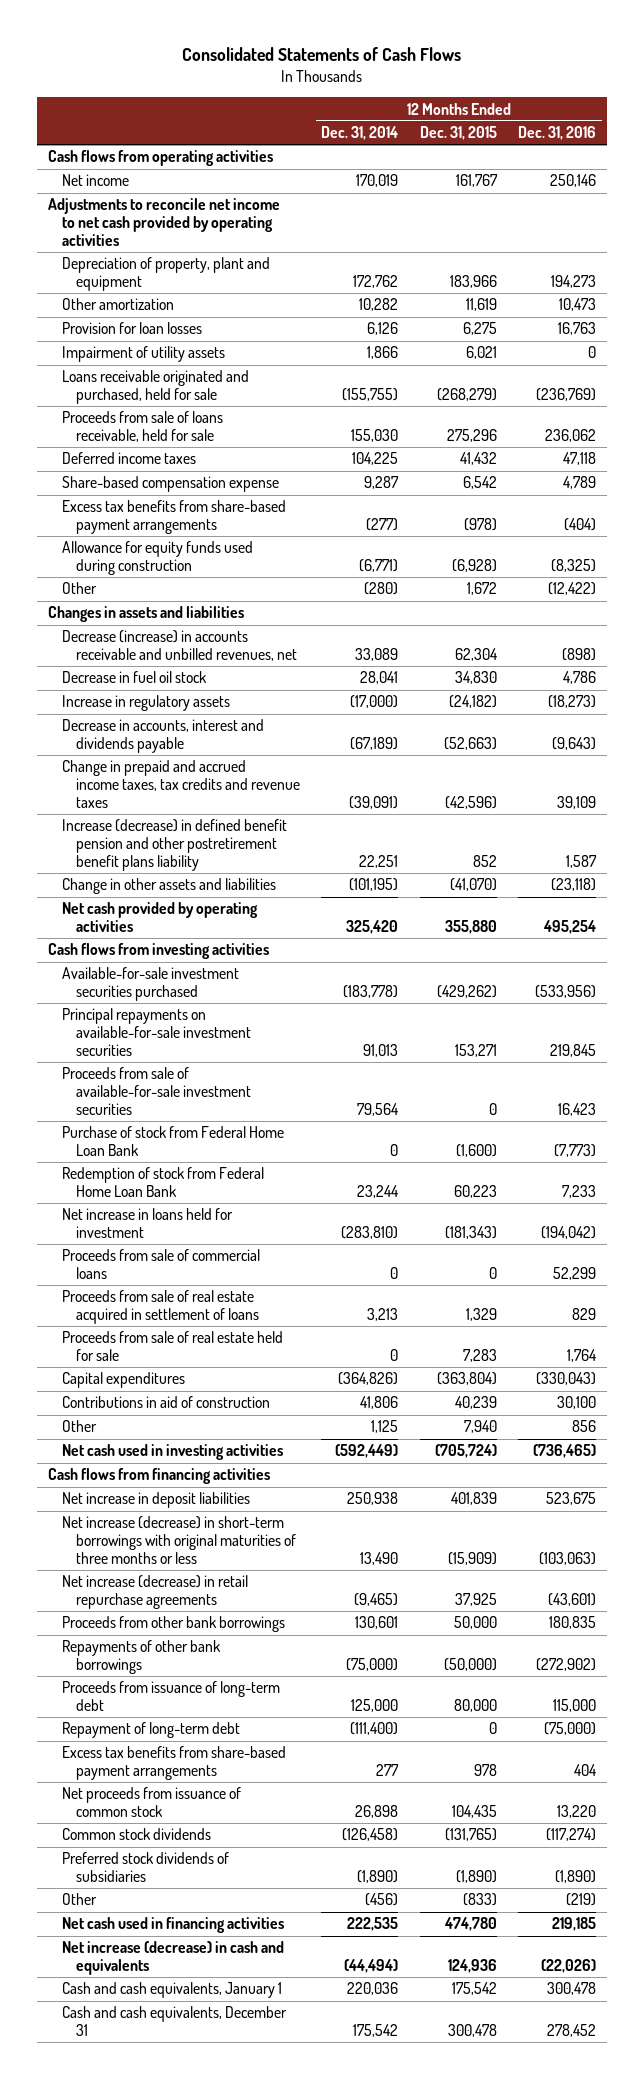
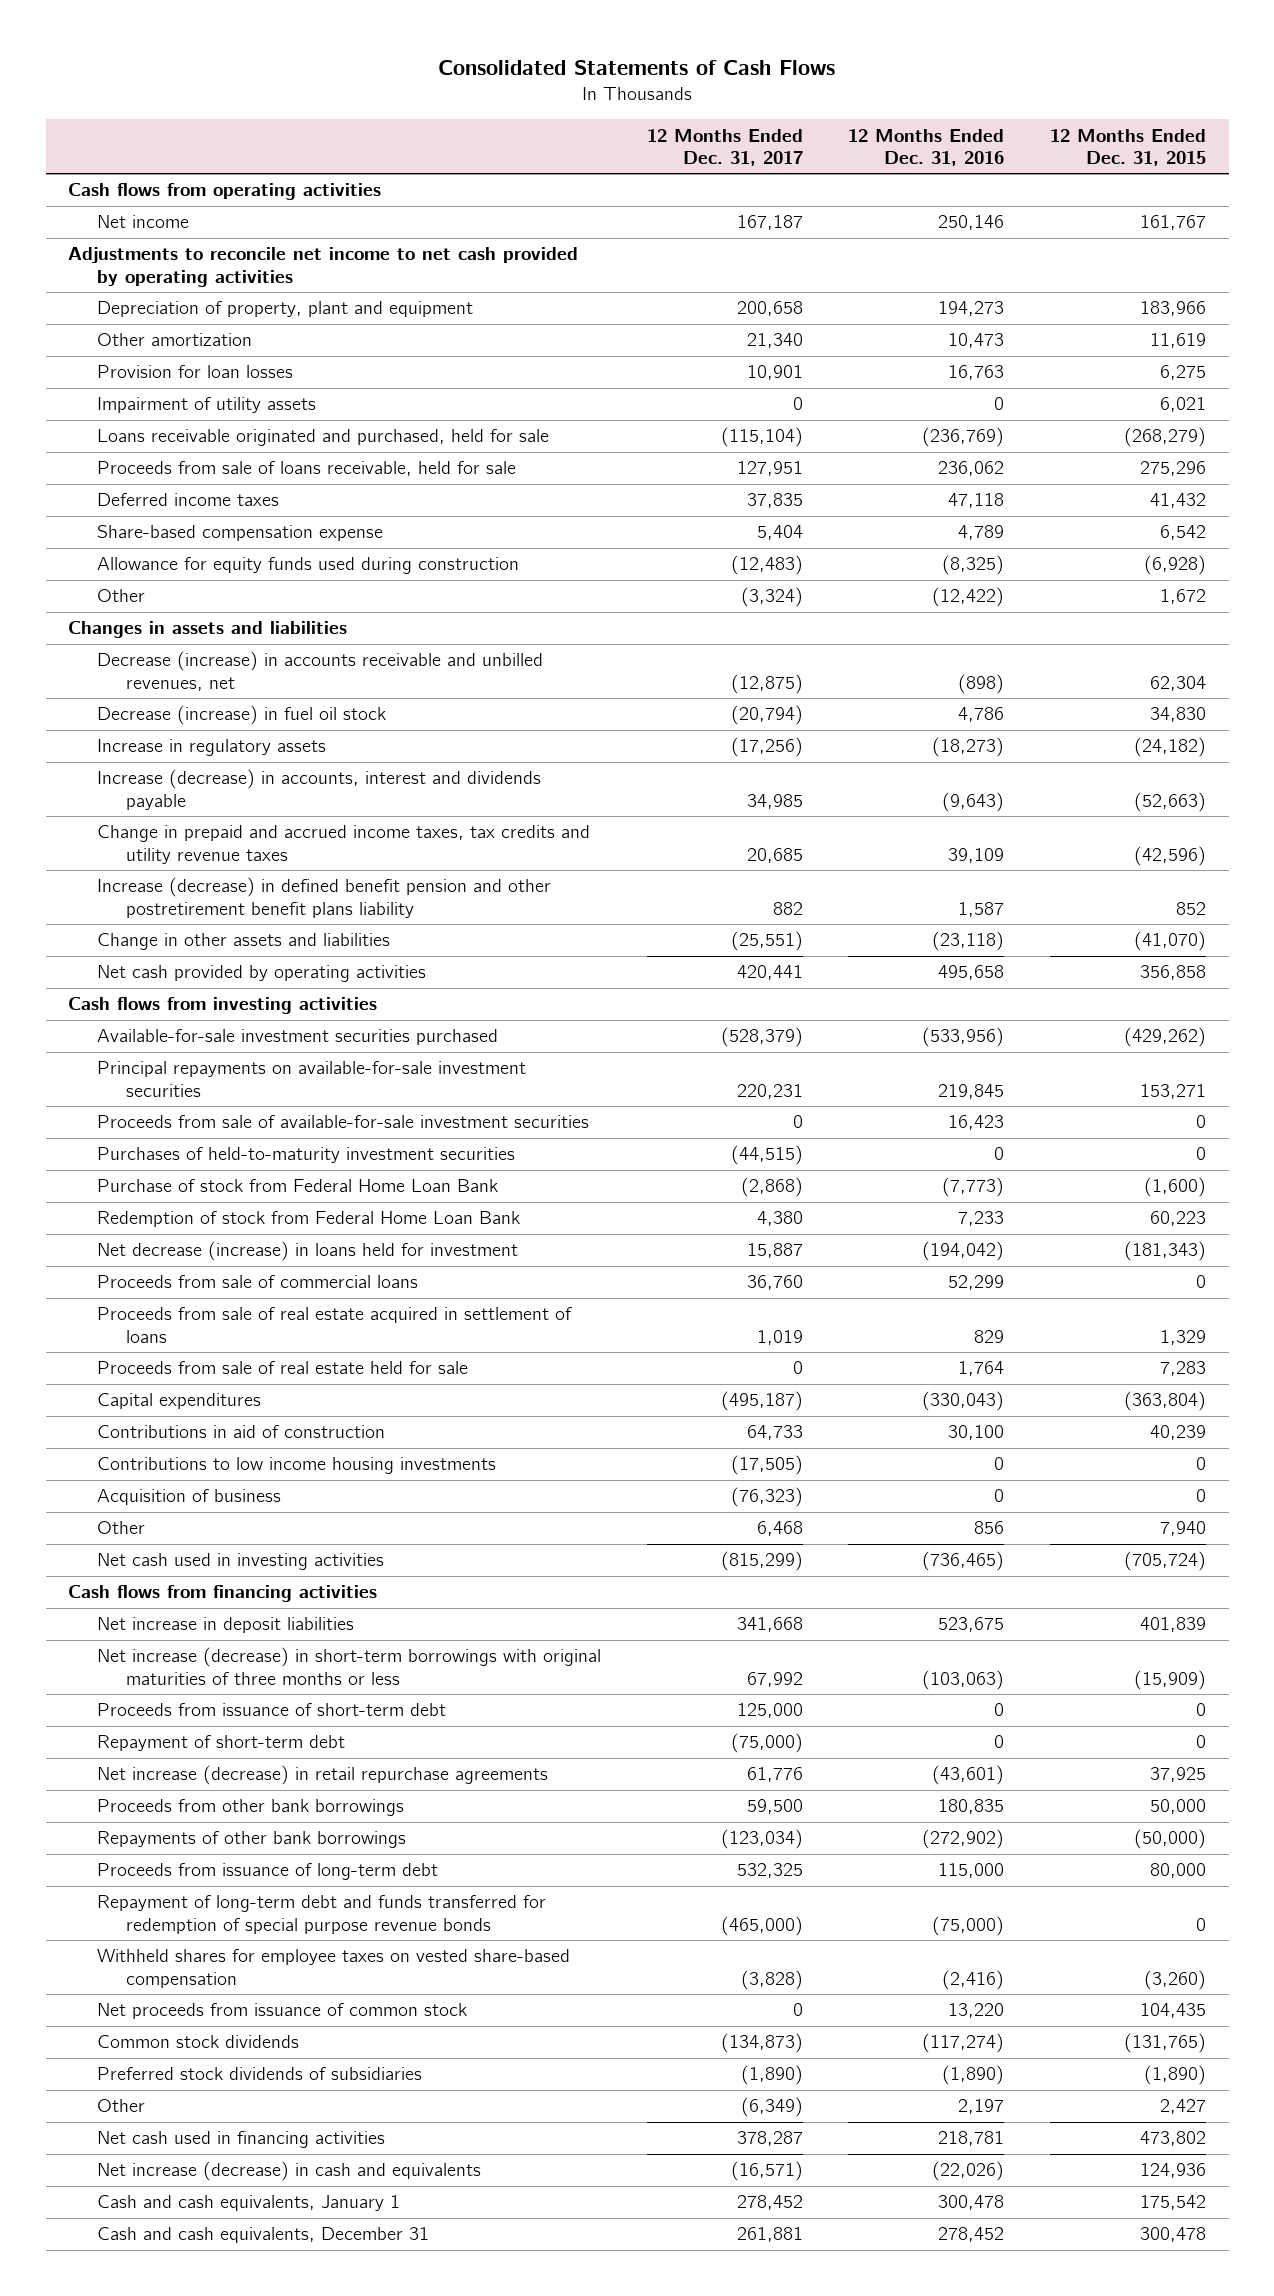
[321,126,399,141] Dec. 31, 2014 -> none
none -> [646,128,803,166] 12 Months Ended Dec. 31, 2017
[61,500,286,535] Excess tax benefits from share-based payment arrangements -> none
[61,671,207,684] Decrease in fuel oil stock -> [97,705,387,726] Decrease (increase) in fuel oil stock
[61,719,264,754] Decrease in accounts, interest and dividends payable -> [97,769,542,810] Increase (decrease) in accounts, interest and dividends payable
[61,760,301,809] Change in prepaid and accrued income taxes, tax credits and revenue taxes -> [97,825,591,864] Change in prepaid and accrued income taxes, tax credits and utility revenue taxes
[444,920,497,935] 355,880 -> [1139,965,1206,981] 356,858
[543,920,597,935] 495,254 -> [938,965,1005,981] 495,658
none -> [97,1147,516,1164] Purchases of held-to-maturity investment securities
[61,1208,233,1239] Net increase in loans held for investment -> [97,1241,519,1262] Net decrease (increase) in loans held for investment
none -> [97,1457,497,1475] Contributions to low income housing investments
none -> [97,1489,282,1506] Acquisition of business
none -> [97,1703,447,1717] Proceeds from issuance of short-term debt
none -> [97,1735,346,1752] Repayment of short-term debt
[61,1722,240,1739] Repayment of long-term debt -> [97,1895,547,1934] Repayment of long-term debt and funds transferred for redemption of special purpose revenue bonds
[61,1746,286,1781] Excess tax benefits from share-based payment arrangements -> [97,1949,571,1988] Withheld shares for employee taxes on vested share-based compensation
[473,1764,497,1777] 978 -> [1143,1969,1206,1990] (3,260)
[574,1764,598,1777] 404 -> [942,1969,1005,1990] (2,416)
[462,1893,497,1907] (833) -> [1159,2099,1206,2115] 2,427
[566,1893,597,1907] (219) -> [958,2099,1005,2115] 2,197
[443,1917,497,1932] 474,780 -> [1139,2131,1206,2147] 473,802
[552,1917,597,1932] 219,185 -> [938,2131,1005,2147] 218,781

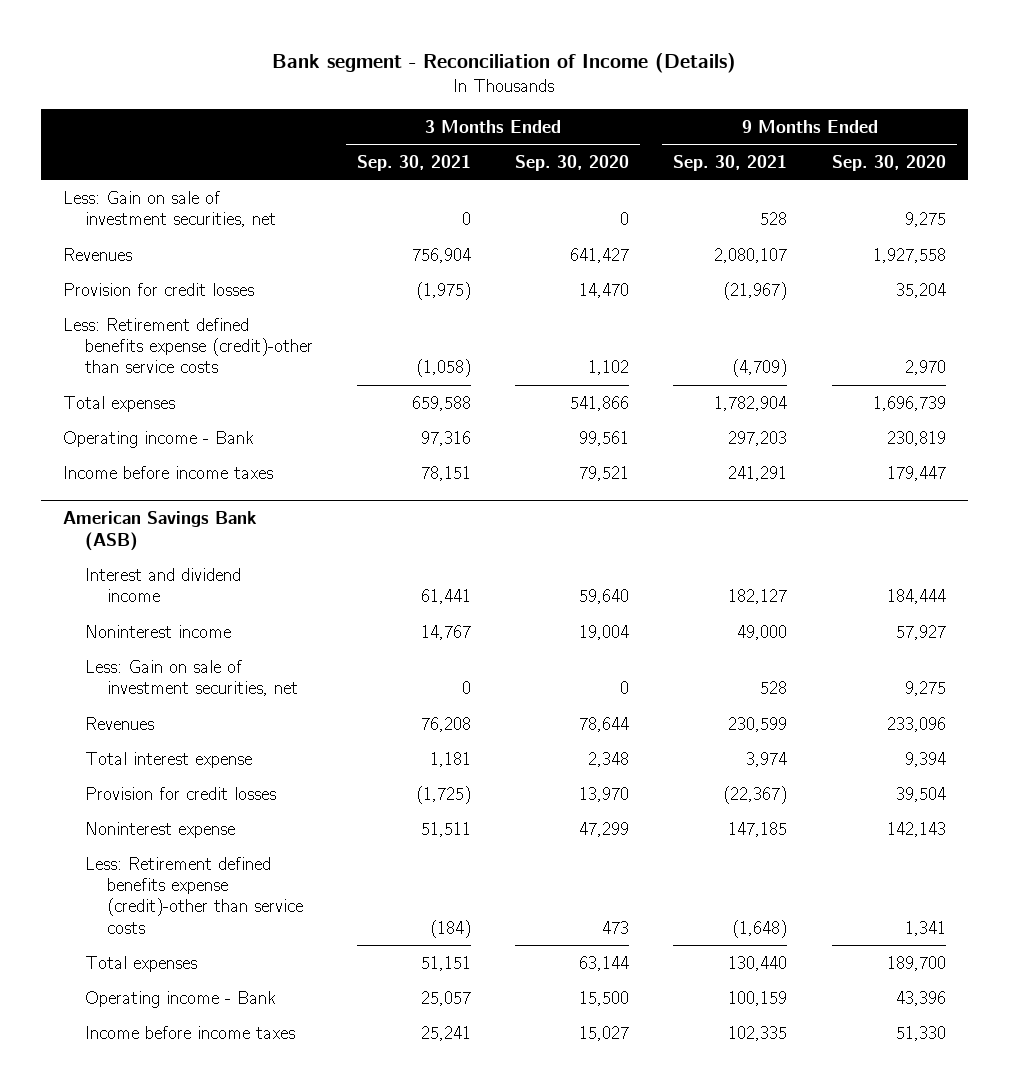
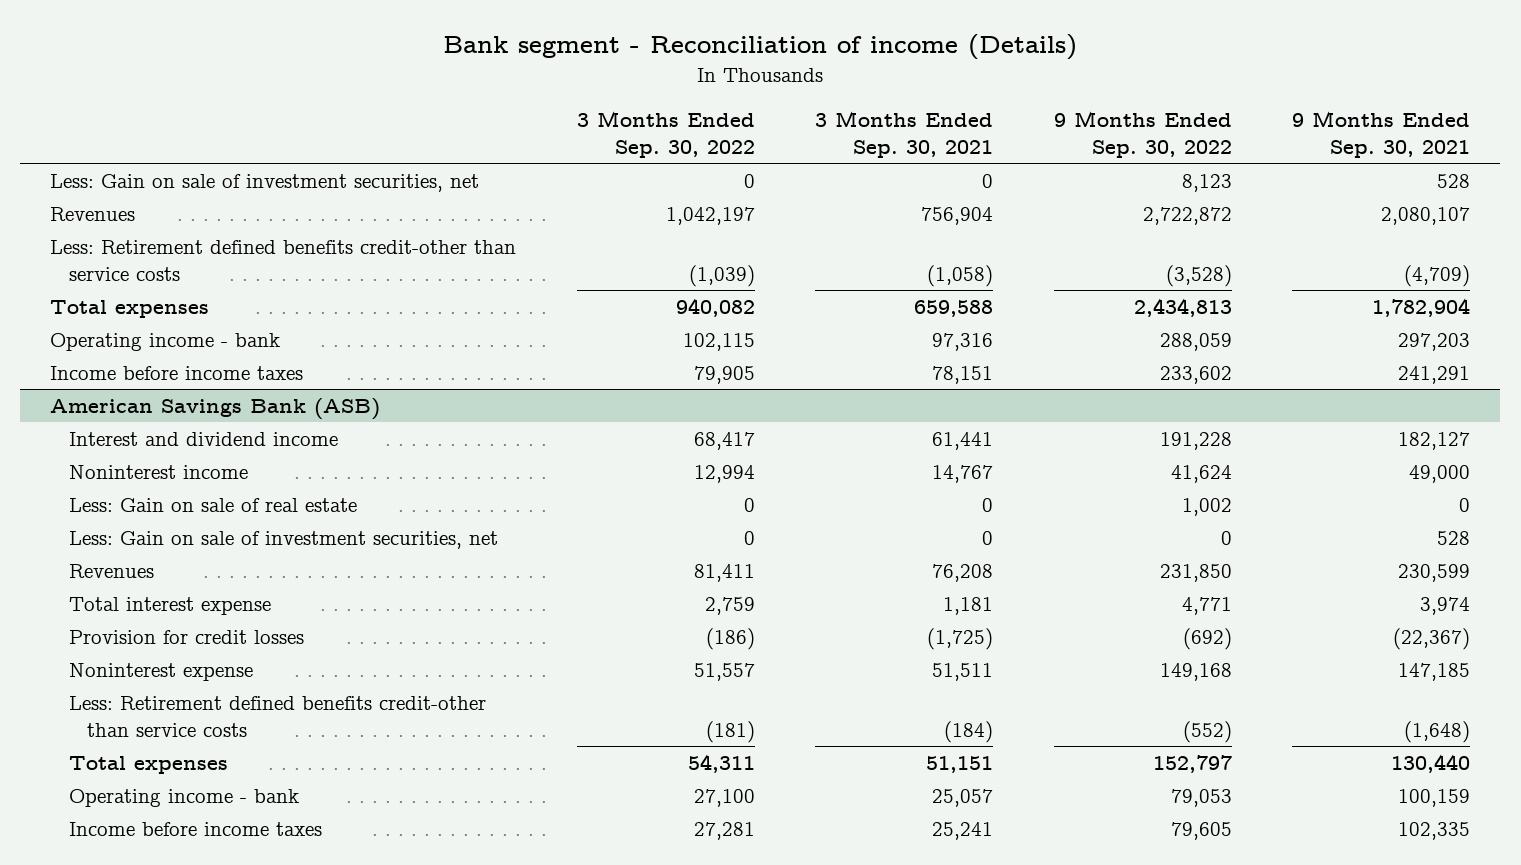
[272,53,737,74] Bank segment - Reconciliation of Income (Details) -> [443,34,1078,61] Bank segment - Reconciliation of income (Details)
[515,154,630,171] Sep. 30, 2020 -> none
[831,154,946,171] Sep. 30, 2020 -> none
none -> [576,110,755,158] 3 Months Ended Sep. 30, 2022
none -> [1053,110,1232,158] 9 Months Ended Sep. 30, 2022
[63,282,255,296] Provision for credit losses -> none
[63,317,314,374] Less: Retirement defined benefits expense (credit)-other than service costs -> [50,239,517,281] Less: Retirement defined benefits credit-other than service costs
[63,430,255,448] Operating income - Bank -> [50,332,281,351] Operating income - bank
none -> [68,497,357,512] Less: Gain on sale of real estate
[85,856,304,934] Less: Retirement defined benefits expense (credit)-other than service costs -> [68,695,486,737] Less: Retirement defined benefits credit-other than service costs
[85,990,277,1008] Operating income - Bank -> [68,788,299,807] Operating income - bank

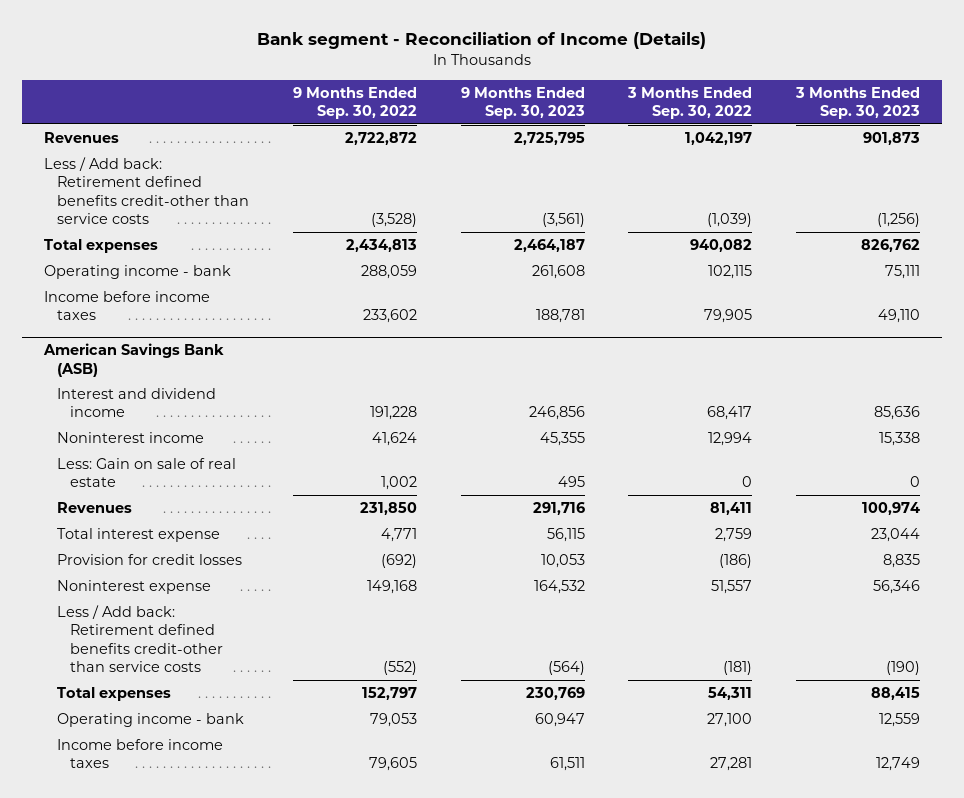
[443,34,1078,61] Bank segment - Reconciliation of income (Details) -> [257,32,707,50] Bank segment - Reconciliation of Income (Details)
[815,110,994,158] 3 Months Ended Sep. 30, 2021 -> none
[1292,110,1471,158] 9 Months Ended Sep. 30, 2021 -> none
none -> [460,86,585,119] 9 Months Ended Sep. 30, 2023
none -> [795,86,921,119] 3 Months Ended Sep. 30, 2023
[50,173,480,192] Less: Gain on sale of investment securities, net -> none
[50,239,517,281] Less: Retirement defined benefits credit-other than service costs -> [44,157,250,225] Less / Add back: Retirement defined benefits credit-other than service costs
[68,530,498,549] Less: Gain on sale of investment securities, net -> none
[68,695,486,737] Less: Retirement defined benefits credit-other than service costs -> [57,605,223,673] Less / Add back: Retirement defined benefits credit-other than service costs

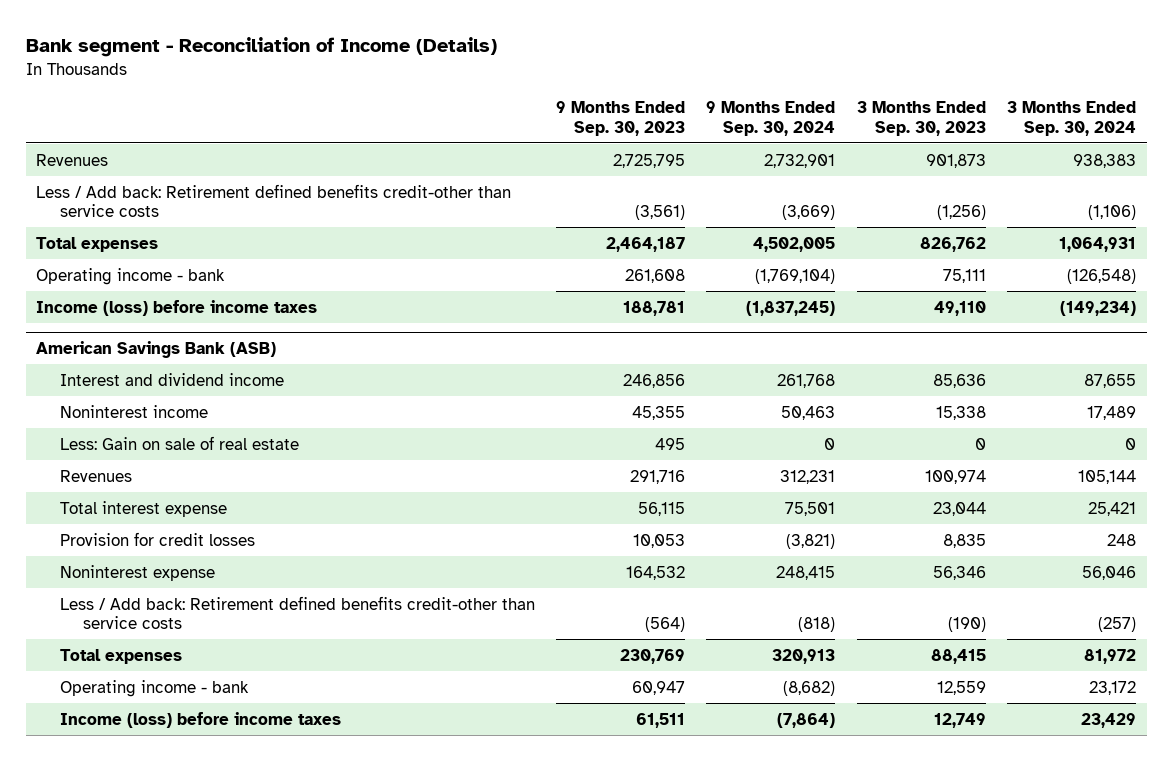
[292,86,417,119] 9 Months Ended Sep. 30, 2022 -> none
[627,86,753,119] 3 Months Ended Sep. 30, 2022 -> none
none -> [706,101,836,136] 9 Months Ended Sep. 30, 2024
none -> [1007,101,1137,136] 3 Months Ended Sep. 30, 2024
[44,291,211,321] Income before income taxes -> [36,299,318,316] Income (loss) before income taxes
[57,739,224,769] Income before income taxes -> [59,711,341,728] Income (loss) before income taxes

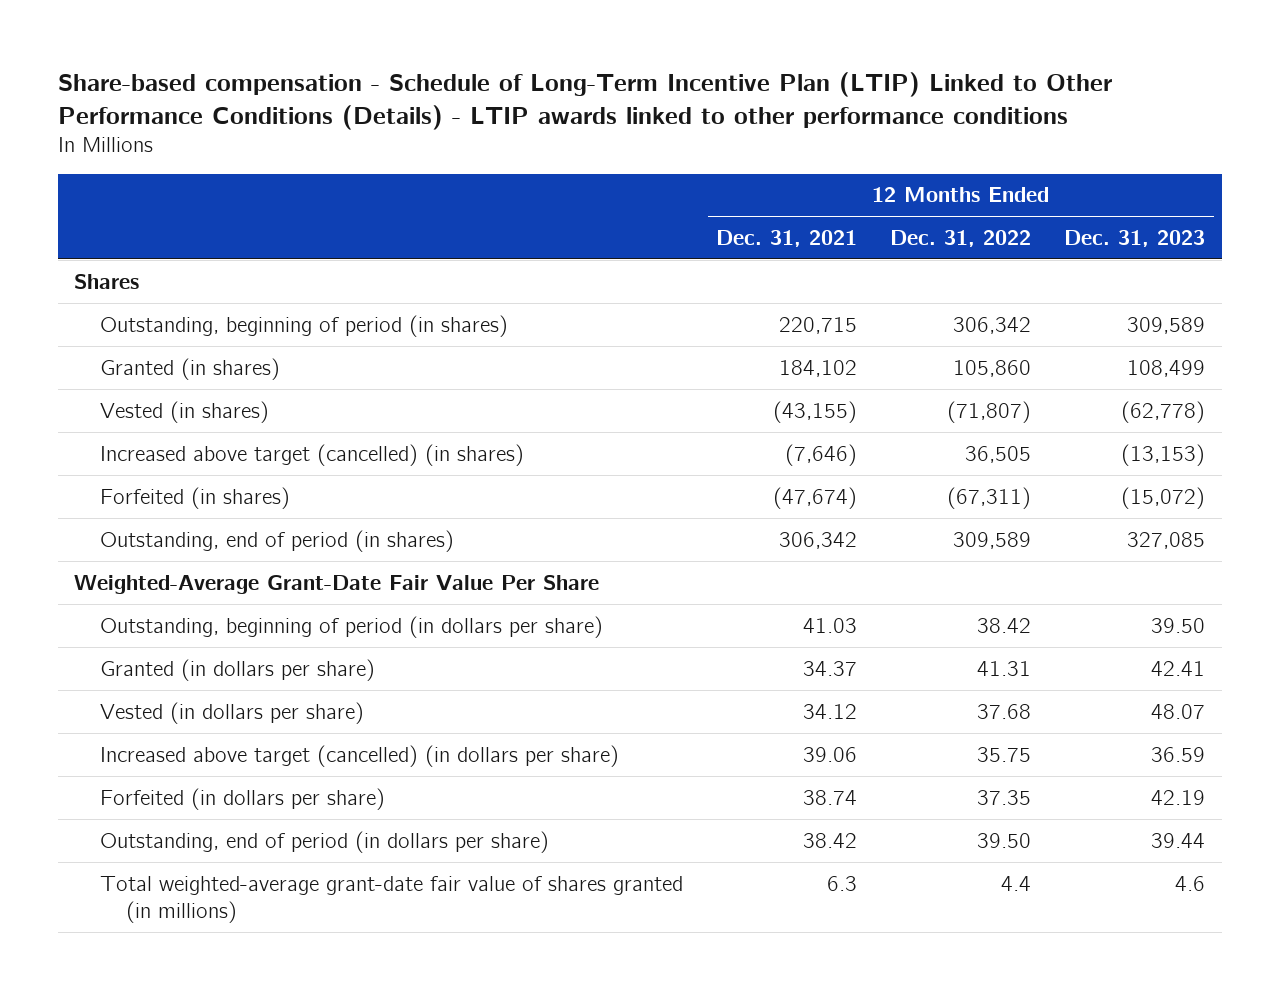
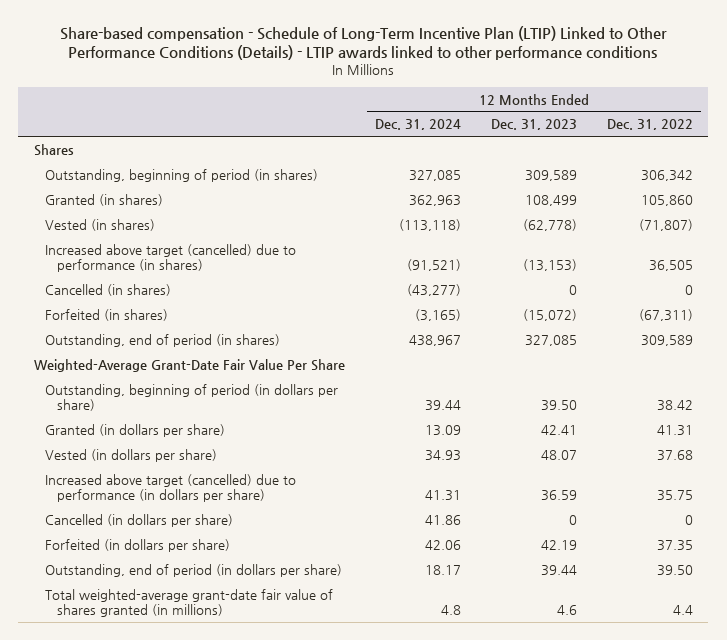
[716,229,858,247] Dec. 31, 2021 -> none
none -> [374,119,461,131] Dec. 31, 2024
[99,443,524,466] Increased above target (cancelled) (in shares) -> [45,243,297,272] Increased above target (cancelled) due to performance (in shares)
none -> [45,283,172,296] Cancelled (in shares)
none -> [45,473,297,502] Increased above target (cancelled) due to performance (in dollars per share)
[99,744,619,767] Increased above target (cancelled) (in dollars per share) -> [45,513,234,527] Cancelled (in dollars per share)
[977,746,1032,762] 35.75 -> [685,514,694,525] 0
[1151,746,1206,762] 36.59 -> [568,514,577,525] 0

